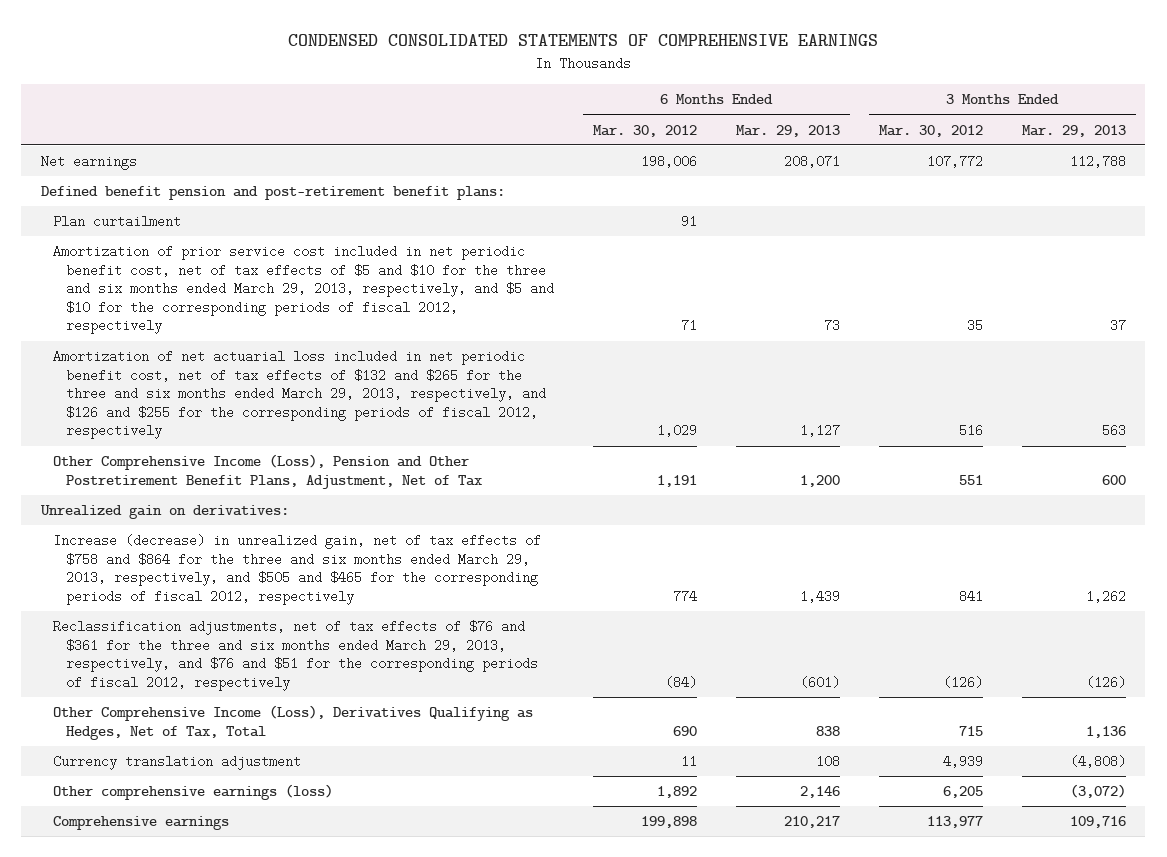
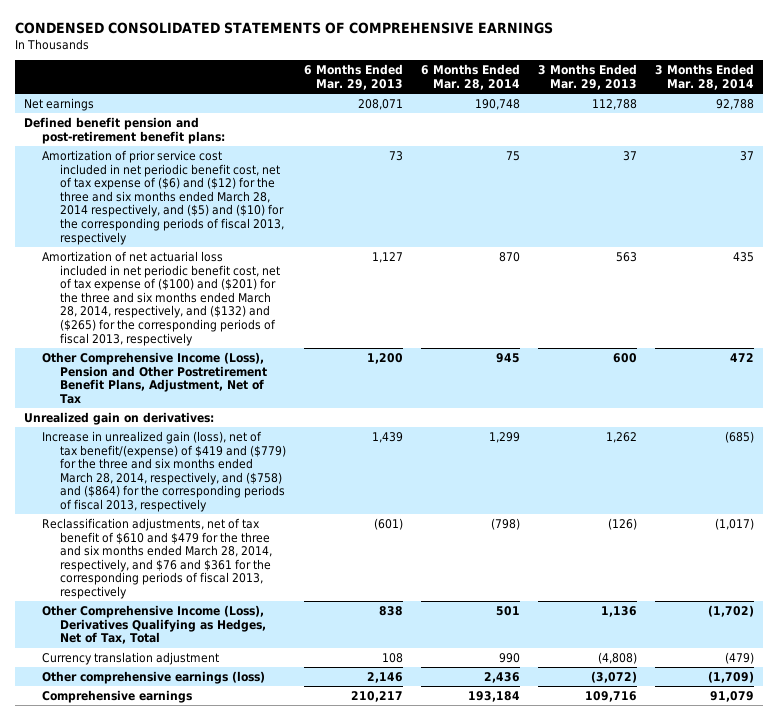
[592,124,697,137] Mar. 30, 2012 -> none
[878,124,983,137] Mar. 30, 2012 -> none
none -> [421,64,521,90] 6 Months Ended Mar. 28, 2014
none -> [655,64,755,90] 3 Months Ended Mar. 28, 2014
[53,215,182,229] Plan curtailment -> none
[53,245,554,335] Amortization of prior service cost included in net periodic benefit cost, net of tax effects of $5 and $10 for the three and six months ended March 29, 2013, respectively, and $5 and $10 for the corresponding periods of fiscal 2012, respectively -> [41,149,284,245] Amortization of prior service cost included in net periodic benefit cost, net of tax expense of ($6) and ($12) for the three and six months ended March 28, 2014 respectively, and ($5) and ($10) for the corresponding periods of fiscal 2013, respectively
[53,350,546,440] Amortization of net actuarial loss included in net periodic benefit cost, net of tax effects of $132 and $265 for the three and six months ended March 29, 2013, respectively, and $126 and $255 for the corresponding periods of fiscal 2012, respectively -> [41,250,280,346] Amortization of net actuarial loss included in net periodic benefit cost, net of tax expense of ($100) and ($201) for the three and six months ended March 28, 2014, respectively, and ($132) and ($265) for the corresponding periods of fiscal 2013, respectively
[53,534,542,605] Increase (decrease) in unrealized gain, net of tax effects of $758 and $864 for the three and six months ended March 29, 2013, respectively, and $505 and $465 for the corresponding periods of fiscal 2012, respectively -> [41,430,286,512] Increase in unrealized gain (loss), net of tax benefit/(expense) of $419 and ($779) for the three and six months ended March 28, 2014, respectively, and ($758) and ($864) for the corresponding periods of fiscal 2013, respectively
[53,620,538,691] Reclassification adjustments, net of tax effects of $76 and $361 for the three and six months ended March 29, 2013, respectively, and $76 and $51 for the corresponding periods of fiscal 2012, respectively -> [41,517,272,599] Reclassification adjustments, net of tax benefit of $610 and $479 for the three and six months ended March 28, 2014, respectively, and $76 and $361 for the corresponding periods of fiscal 2013, respectively

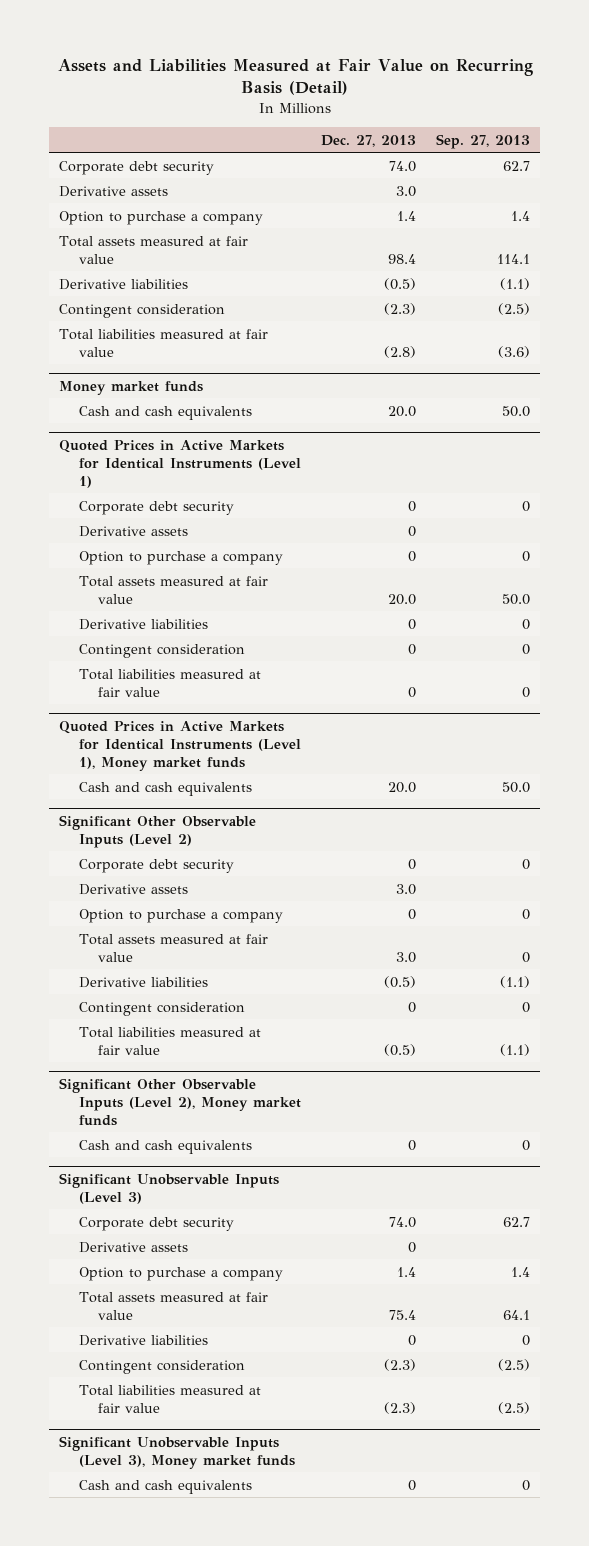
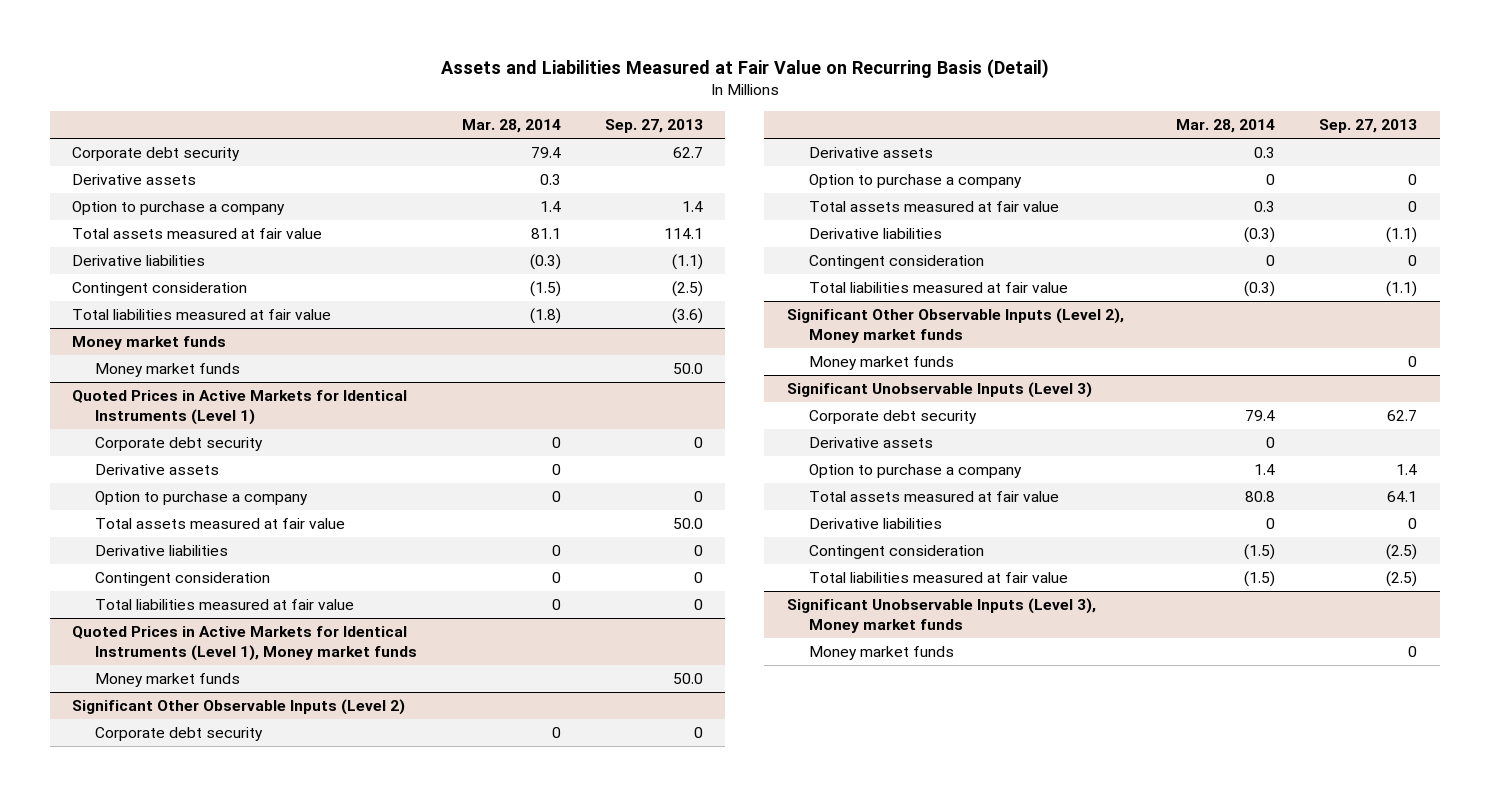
[320,134,416,147] Dec. 27, 2013 -> none
none -> [461,119,561,134] Mar. 28, 2014
[78,405,252,420] Cash and cash equivalents -> [95,363,241,378] Money market funds
[78,781,252,796] Cash and cash equivalents -> [95,673,241,688] Money market funds
[78,1139,252,1154] Cash and cash equivalents -> [809,356,955,371] Money market funds
[78,1479,252,1494] Cash and cash equivalents -> [809,646,955,661] Money market funds

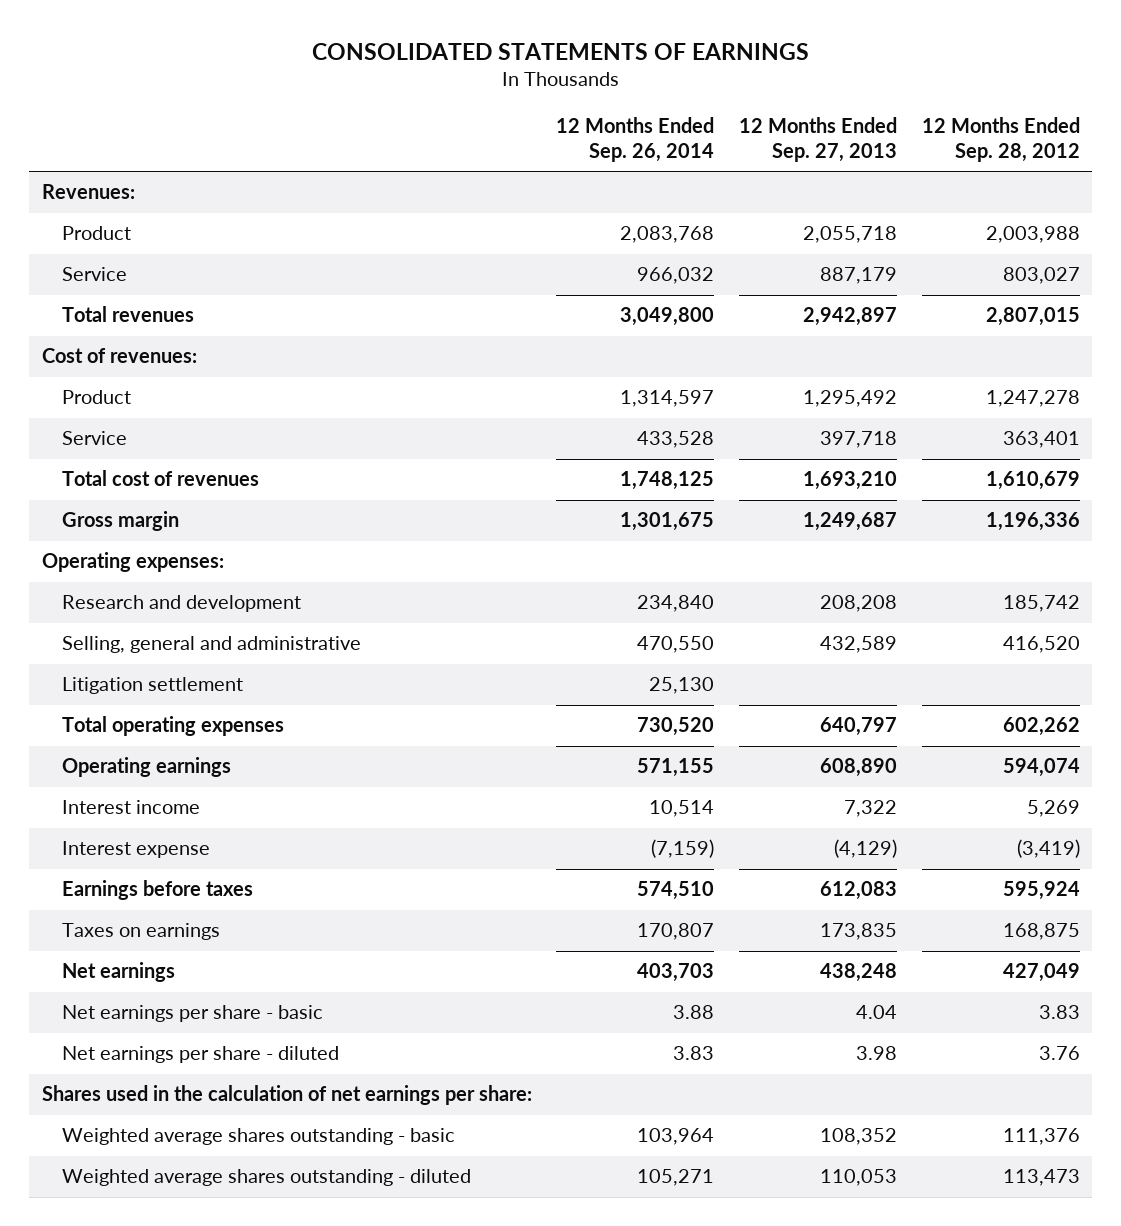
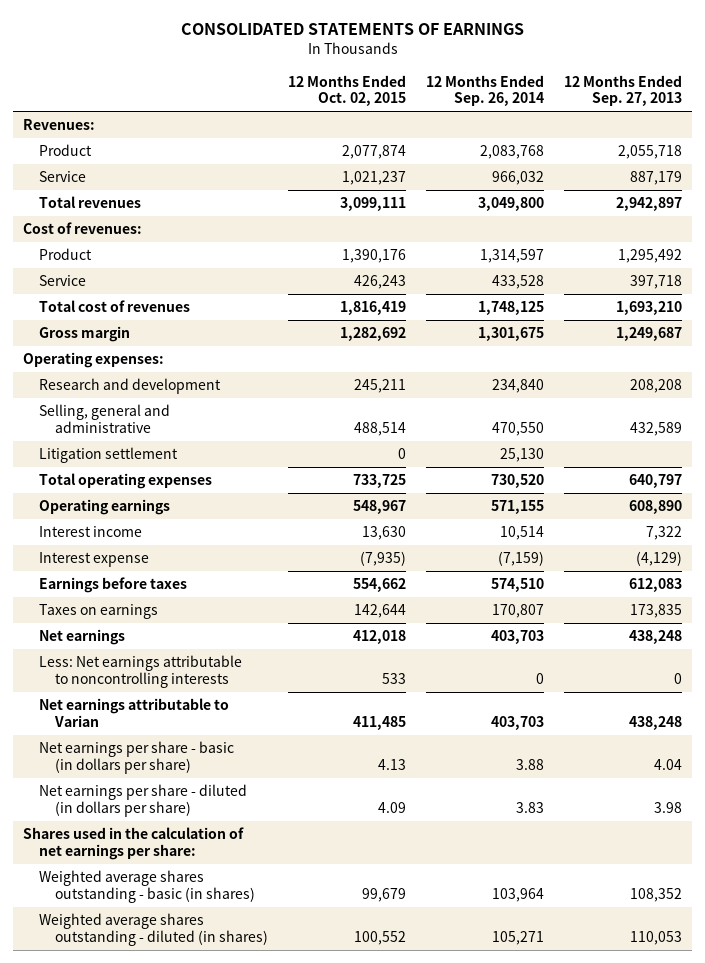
[921,117,1080,163] 12 Months Ended Sep. 28, 2012 -> none
none -> [287,74,406,107] 12 Months Ended Oct. 02, 2015
none -> [38,655,242,688] Less: Net earnings attributable to noncontrolling interests
none -> [38,698,229,727] Net earnings attributable to Varian
[61,1005,323,1023] Net earnings per share - basic -> [38,741,234,774] Net earnings per share - basic (in dollars per share)
[61,1046,339,1064] Net earnings per share - diluted -> [38,784,247,817] Net earnings per share - diluted (in dollars per share)
[61,1128,455,1146] Weighted average shares outstanding - basic -> [38,870,255,903] Weighted average shares outstanding - basic (in shares)
[61,1169,471,1187] Weighted average shares outstanding - diluted -> [38,913,268,946] Weighted average shares outstanding - diluted (in shares)

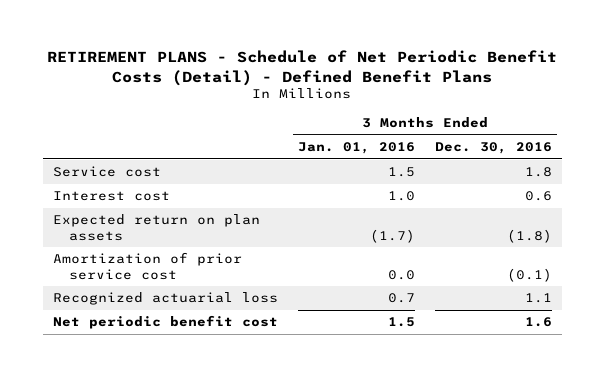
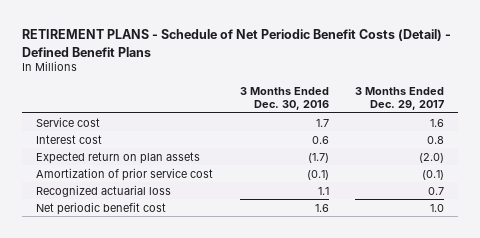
[297,142,415,155] Jan. 01, 2016 -> none
none -> [355,87,445,111] 3 Months Ended Dec. 29, 2017
[524,167,552,178] 1.8 -> [315,118,329,127] 1.7
[506,228,552,243] (1.8) -> [307,152,329,163] (1.7)

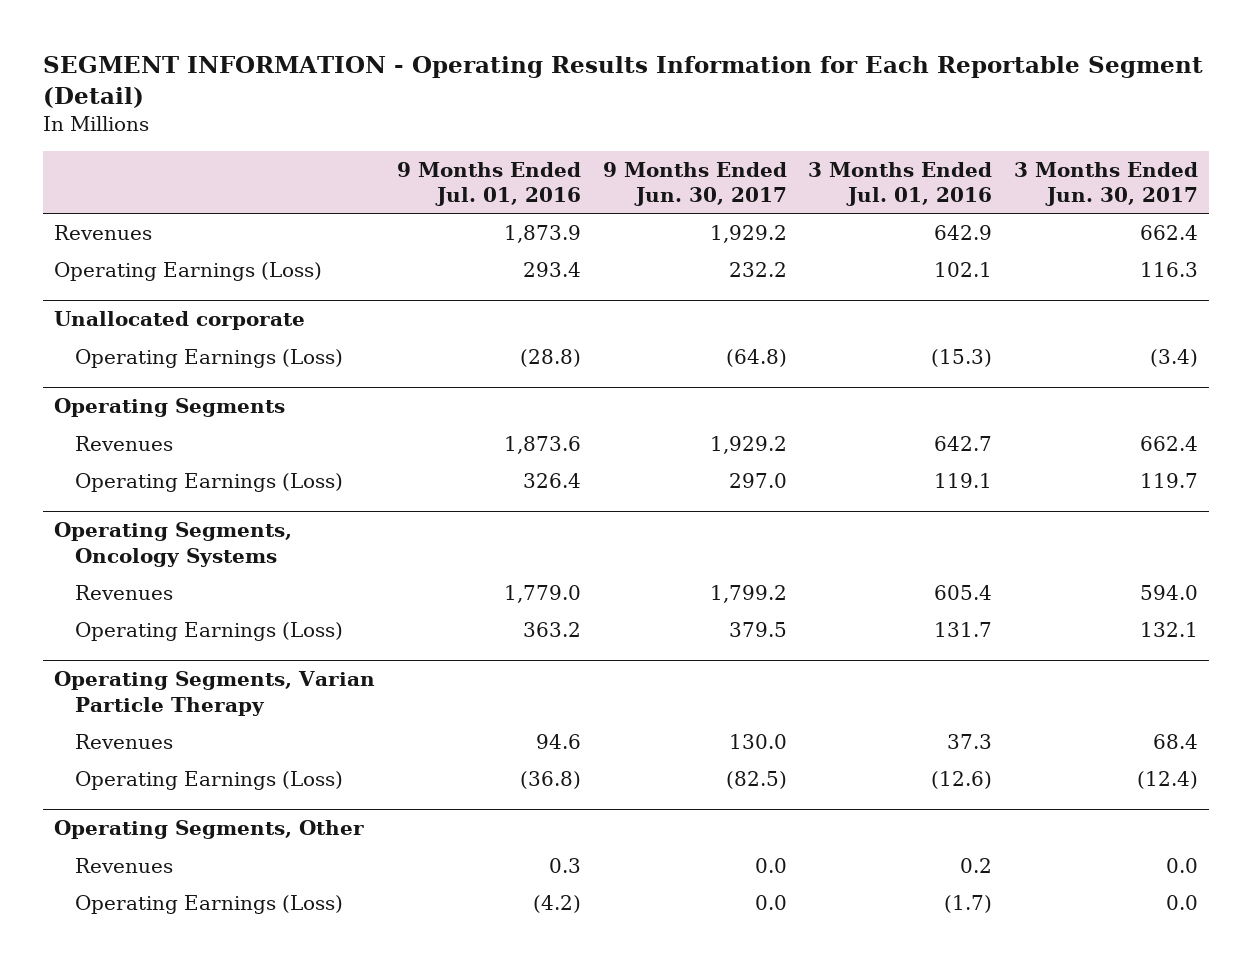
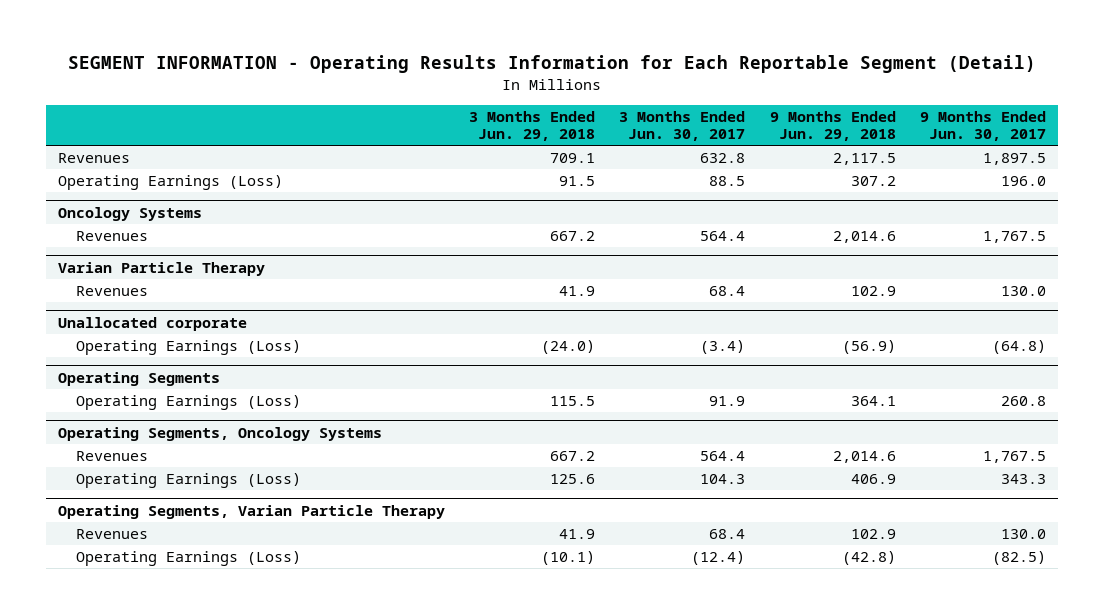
[396,161,581,206] 9 Months Ended Jul. 01, 2016 -> none
[808,161,993,206] 3 Months Ended Jul. 01, 2016 -> none
none -> [469,110,596,142] 3 Months Ended Jun. 29, 2018
none -> [769,110,896,142] 9 Months Ended Jun. 29, 2018
[709,224,787,243] 1,929.2 -> [982,153,1046,166] 1,897.5
[1140,224,1199,240] 662.4 -> [700,153,746,164] 632.8
[728,261,787,277] 232.2 -> [1000,176,1046,187] 196.0
[1140,261,1199,277] 116.3 -> [709,176,746,187] 88.5
none -> [58,206,203,221] Oncology Systems
none -> [76,231,149,242] Revenues
none -> [58,261,266,276] Varian Particle Therapy
none -> [76,286,149,297] Revenues
[75,435,174,451] Revenues -> none
[728,472,787,488] 297.0 -> [1000,396,1046,407] 260.8
[1140,472,1199,488] 119.7 -> [709,396,746,407] 91.9
[709,584,787,603] 1,799.2 -> [982,451,1046,464] 1,767.5
[1140,584,1199,600] 594.0 -> [700,451,746,462] 564.4
[728,621,787,637] 379.5 -> [1000,474,1046,485] 343.3
[1140,621,1199,637] 132.1 -> [700,474,746,485] 104.3
[53,820,364,840] Operating Segments, Other -> none
[75,857,174,873] Revenues -> none
[75,894,344,914] Operating Earnings (Loss) -> none

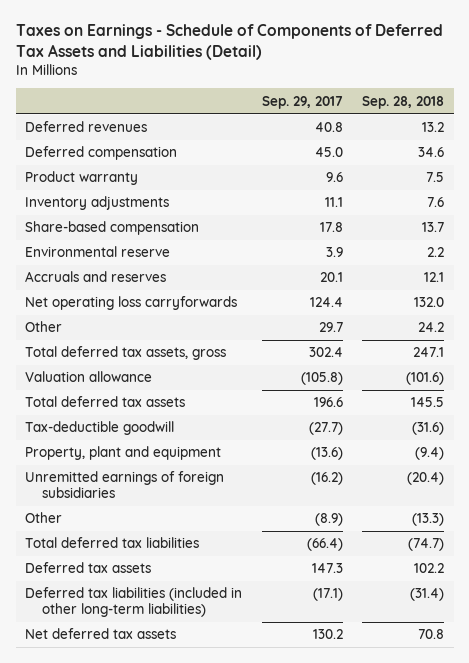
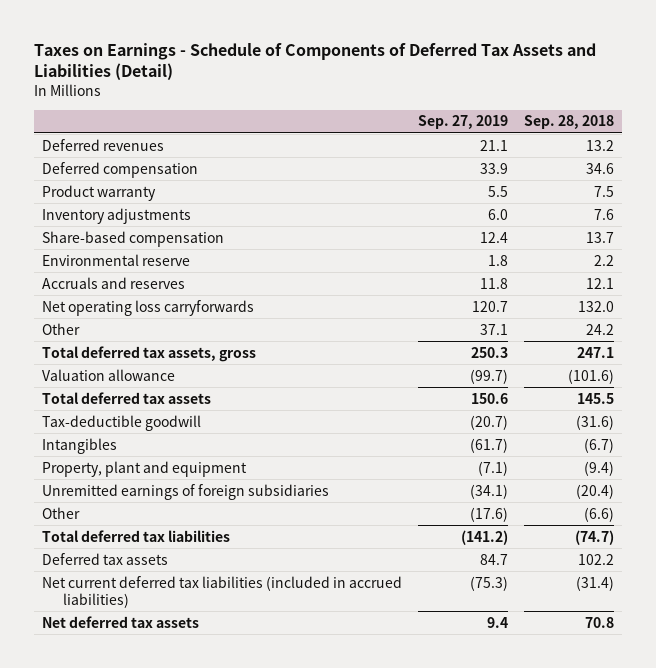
[261,95,343,109] Sep. 29, 2017 -> none
none -> [417,115,508,130] Sep. 27, 2019
none -> [42,437,118,454] Intangibles
[411,513,444,527] (13.3) -> [583,506,614,522] (6.6)
[25,587,243,618] Deferred tax liabilities (included in other long-term liabilities) -> [42,575,403,608] Net current deferred tax liabilities (included in accrued liabilities)

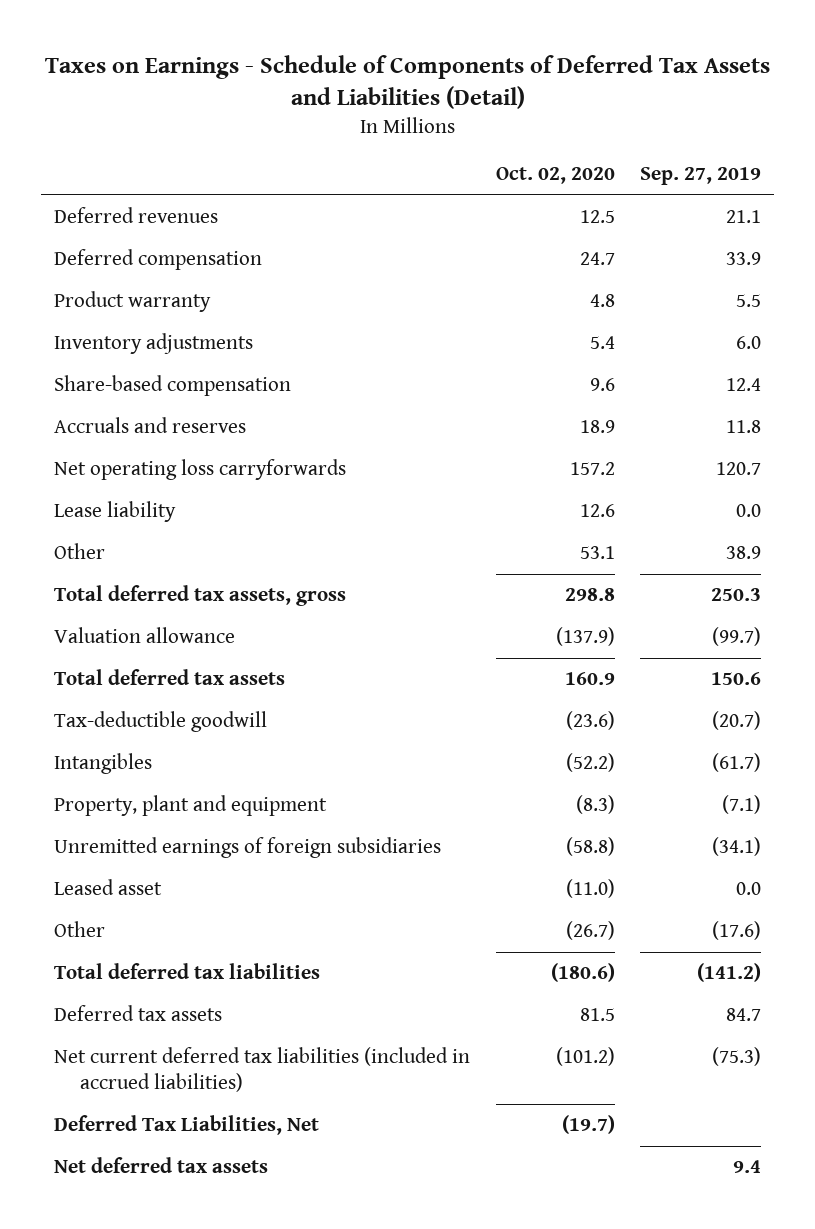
[523,115,614,130] Sep. 28, 2018 -> none
none -> [495,167,615,185] Oct. 02, 2020
[42,253,191,266] Environmental reserve -> none
none -> [54,501,177,523] Lease liability
[479,323,508,335] 37.1 -> [726,546,762,560] 38.9
none -> [54,879,163,896] Leased asset
none -> [54,1115,320,1136] Deferred Tax Liabilities, Net

